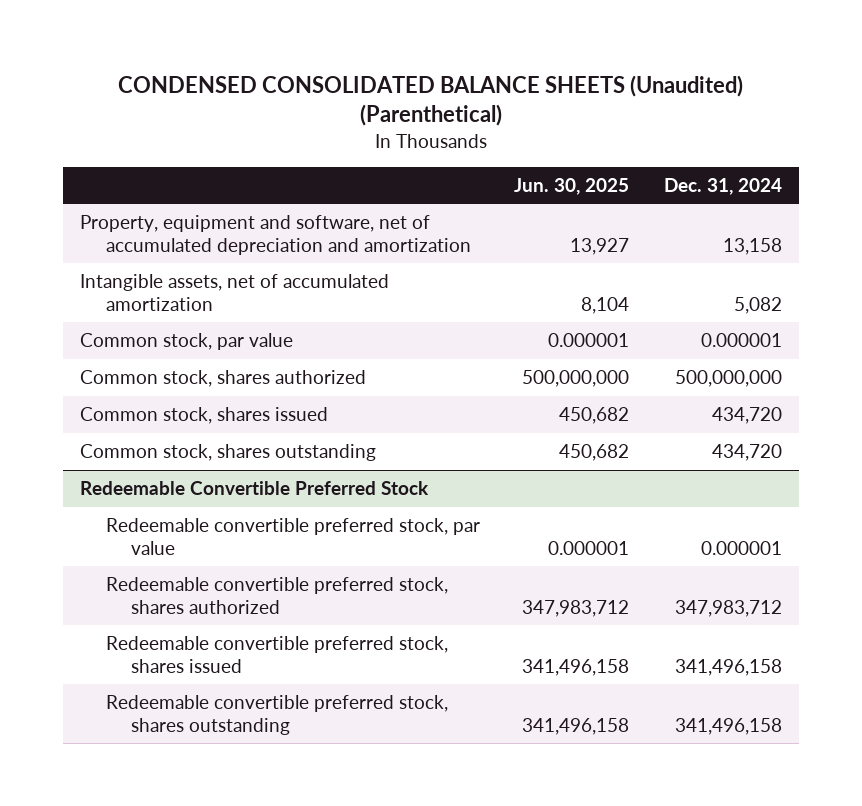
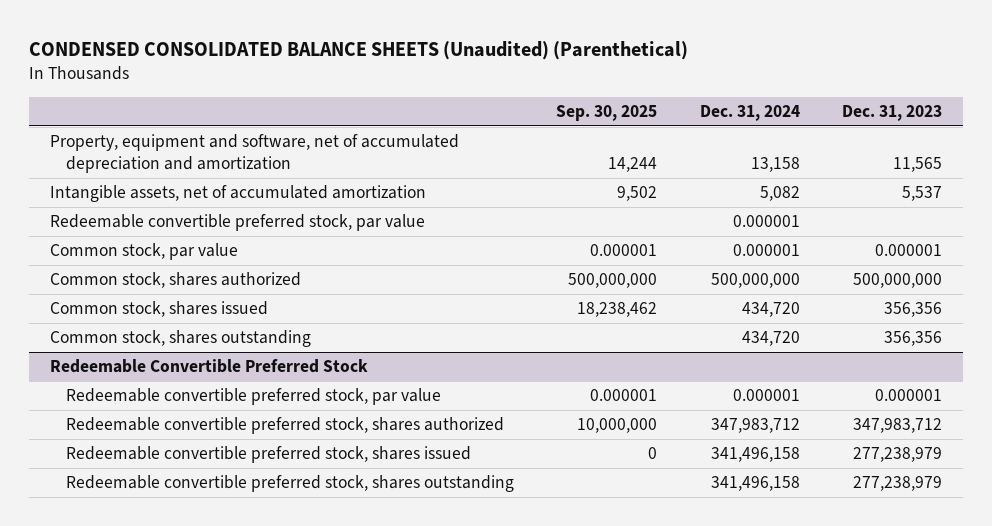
[514,177,630,195] Jun. 30, 2025 -> none
none -> [556,104,658,121] Sep. 30, 2025
none -> [841,104,942,121] Dec. 31, 2023
none -> [50,214,426,232] Redeemable convertible preferred stock, par value

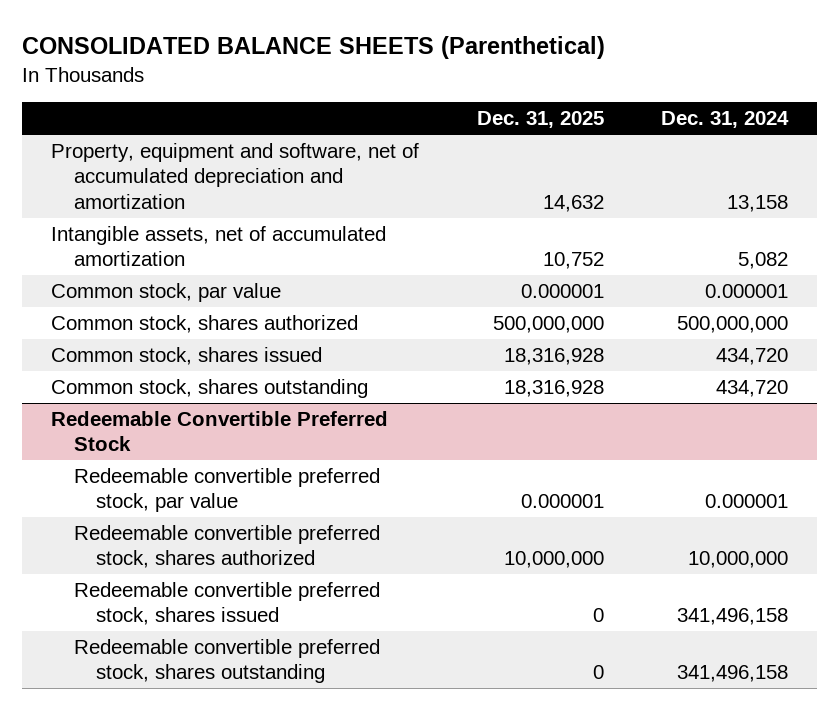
[29,40,689,60] CONDENSED CONSOLIDATED BALANCE SHEETS (Unaudited) (Parenthetical) -> [22,36,606,60] CONSOLIDATED BALANCE SHEETS (Parenthetical)
[556,104,658,121] Sep. 30, 2025 -> none
[841,104,942,121] Dec. 31, 2023 -> none
none -> [476,111,604,129] Dec. 31, 2025
[50,214,426,232] Redeemable convertible preferred stock, par value -> none
[710,418,800,434] 347,983,712 -> [688,551,789,569] 10,000,000

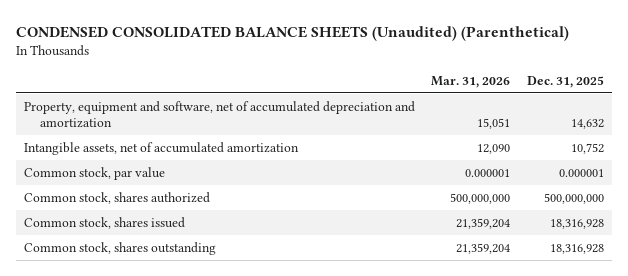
[22,36,606,60] CONSOLIDATED BALANCE SHEETS (Parenthetical) -> [16,25,570,41] CONDENSED CONSOLIDATED BALANCE SHEETS (Unaudited) (Parenthetical)
[661,111,790,129] Dec. 31, 2024 -> none
none -> [431,75,511,88] Mar. 31, 2026
[51,410,389,452] Redeemable Convertible Preferred Stock -> none
[73,467,380,513] Redeemable convertible preferred stock, par value -> none
[73,524,380,569] Redeemable convertible preferred stock, shares authorized -> none
[73,581,380,626] Redeemable convertible preferred stock, shares issued -> none
[73,638,380,684] Redeemable convertible preferred stock, shares outstanding -> none

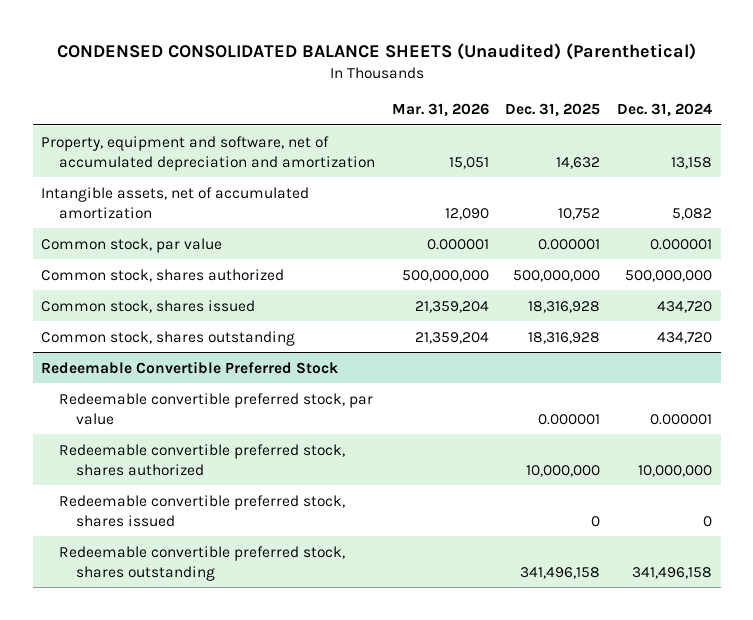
none -> [617,102,713,117] Dec. 31, 2024
none -> [41,360,339,374] Redeemable Convertible Preferred Stock
none -> [58,392,373,425] Redeemable convertible preferred stock, par value
none -> [58,443,345,476] Redeemable convertible preferred stock, shares authorized
none -> [58,494,345,527] Redeemable convertible preferred stock, shares issued
none -> [58,545,345,581] Redeemable convertible preferred stock, shares outstanding

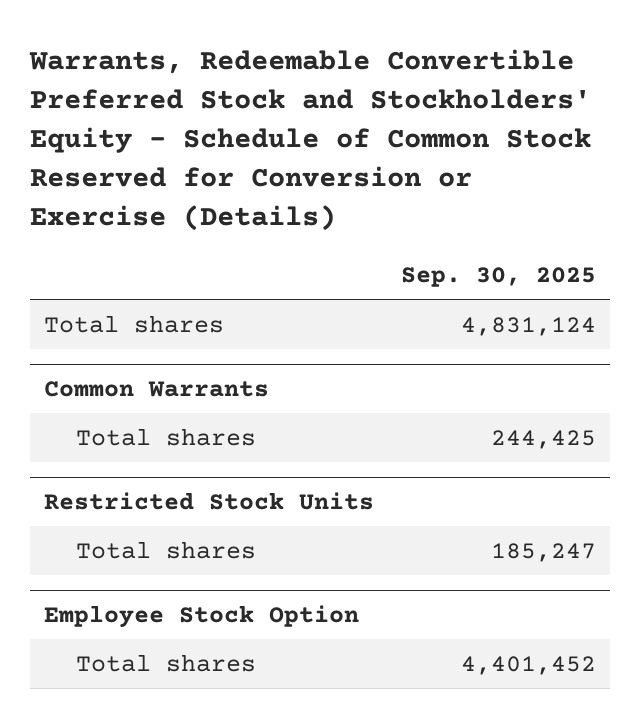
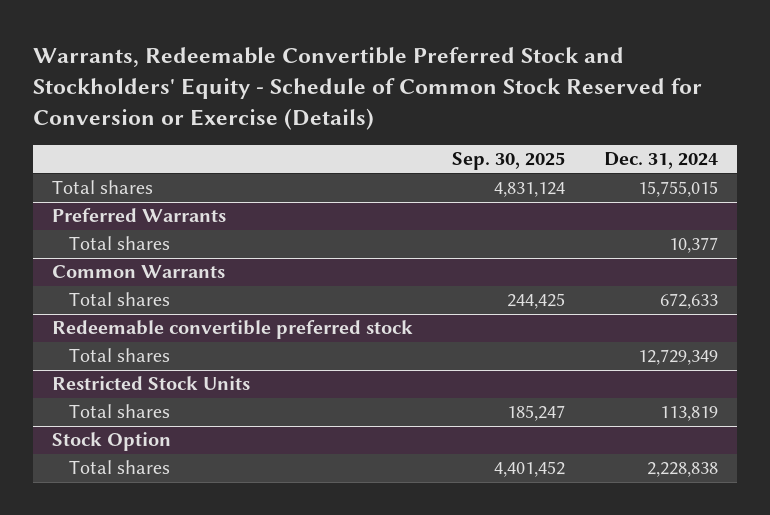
none -> [603,152,718,170] Dec. 31, 2024
none -> [52,208,227,223] Preferred Warrants
none -> [69,236,171,251] Total shares
none -> [52,320,414,340] Redeemable convertible preferred stock
none -> [69,348,171,363] Total shares
[44,605,360,629] Employee Stock Option -> [52,432,172,452] Stock Option

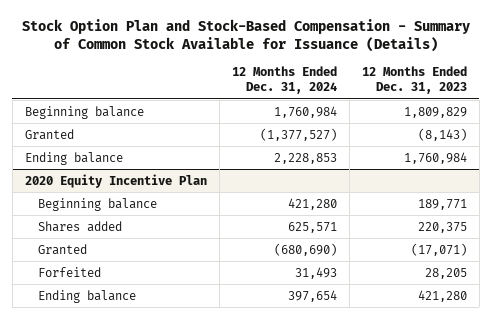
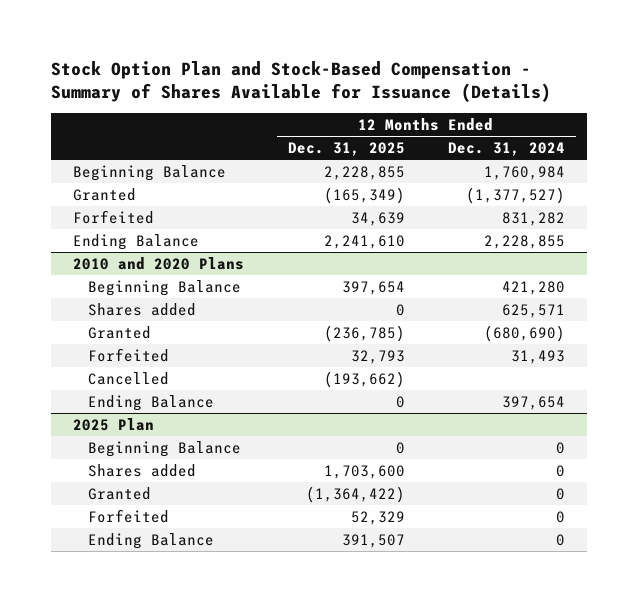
[21,18,470,53] Stock Option Plan and Stock-Based Compensation - Summary of Common Stock Available for Issuance (Details) -> [51,60,552,103] Stock Option Plan and Stock-Based Compensation - Summary of Shares Available for Issuance (Details)
[361,66,467,95] 12 Months Ended Dec. 31, 2023 -> none
none -> [287,141,405,156] Dec. 31, 2025
[24,105,144,119] Beginning balance -> [73,164,227,181] Beginning Balance
[24,173,207,188] 2020 Equity Incentive Plan -> none
none -> [73,209,155,224] Forfeited
[24,151,123,165] Ending balance -> [73,233,200,250] Ending Balance
[273,152,337,164] 2,228,853 -> [484,234,566,249] 2,228,855
none -> [73,256,245,270] 2010 and 2020 Plans
[37,197,157,211] Beginning balance -> [87,279,241,296] Beginning Balance
none -> [87,371,169,385] Cancelled
[37,289,136,303] Ending balance -> [87,394,214,411] Ending Balance
none -> [73,417,155,431] 2025 Plan
none -> [87,440,241,457] Beginning Balance
none -> [87,463,196,477] Shares added
none -> [87,486,151,500] Granted
none -> [87,508,169,523] Forfeited
none -> [87,532,214,549] Ending Balance

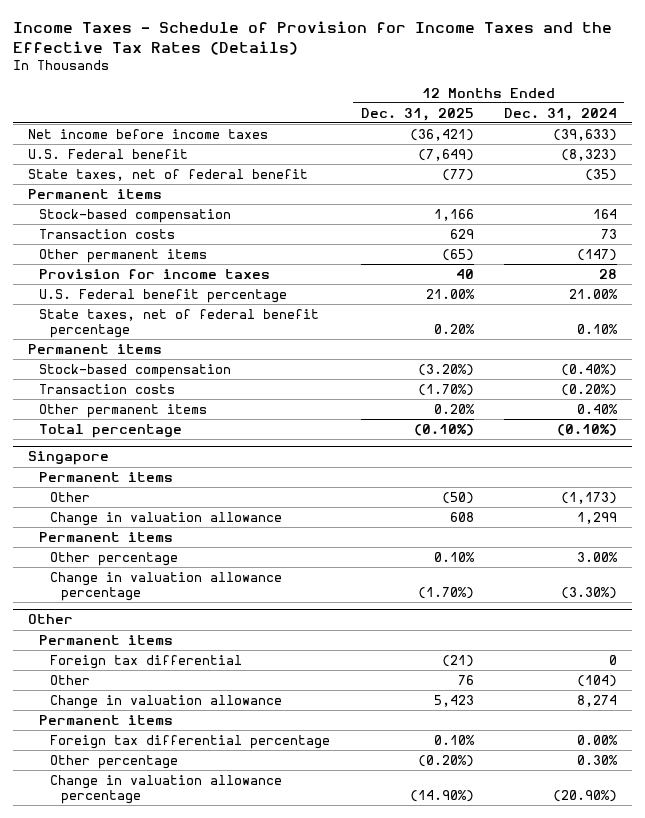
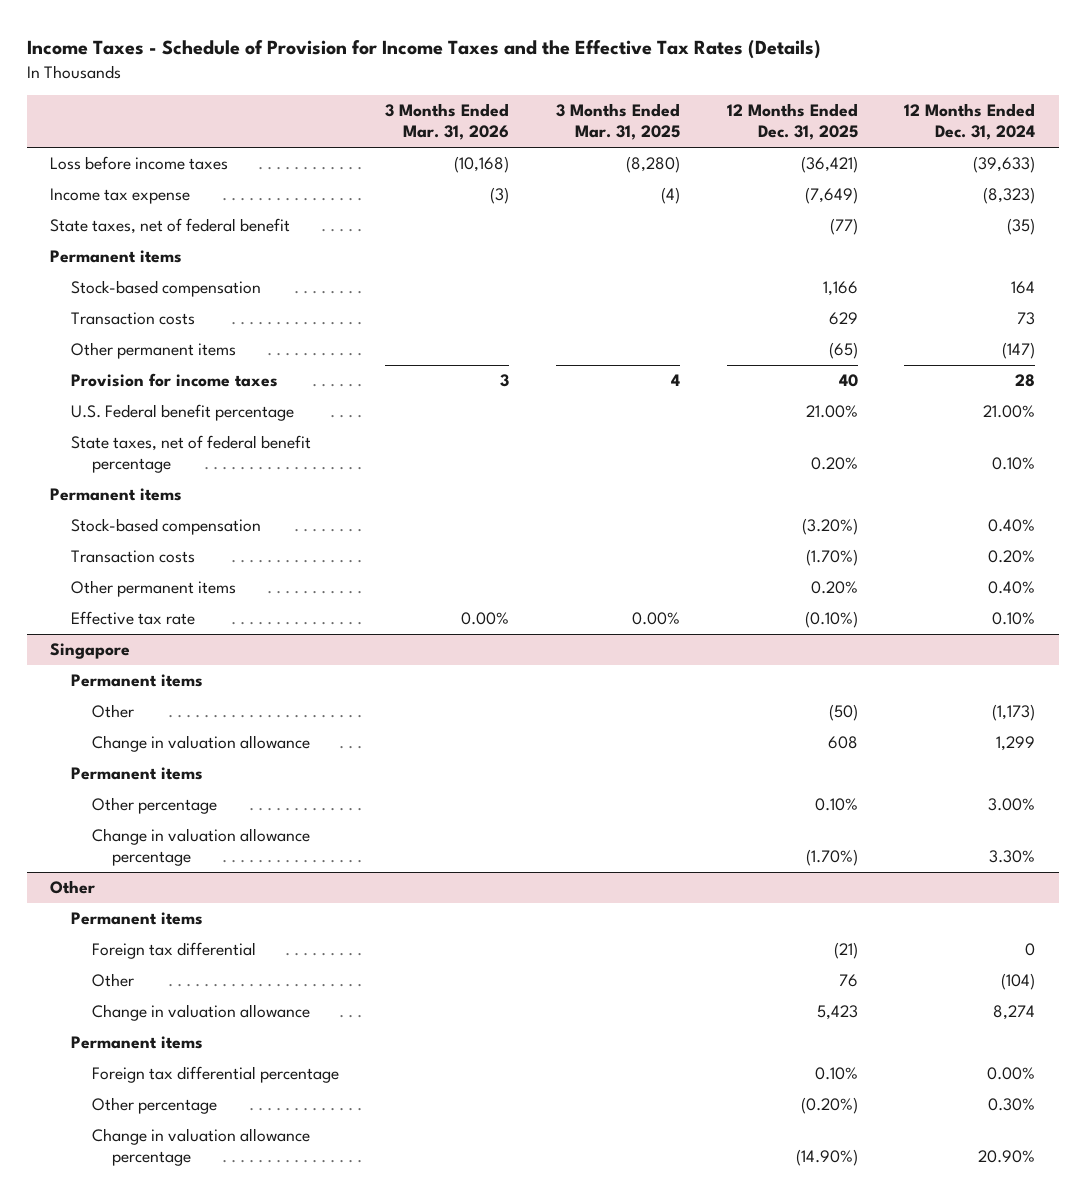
none -> [385,103,510,141] 3 Months Ended Mar. 31, 2026
none -> [555,103,680,141] 3 Months Ended Mar. 31, 2025
[28,128,269,139] Net income before income taxes -> [50,156,229,171] Loss before income taxes
[28,148,189,159] U.S. Federal benefit -> [50,188,191,205] Income tax expense
[560,363,617,376] (0.40%) -> [988,519,1036,533] 0.40%
[560,383,617,396] (0.20%) -> [988,550,1036,564] 0.20%
[39,423,183,438] Total percentage -> none
none -> [70,611,195,626] Effective tax rate
[560,586,617,599] (3.30%) -> [989,850,1036,864] 3.30%
[552,789,617,802] (20.90%) -> [978,1150,1036,1164] 20.90%

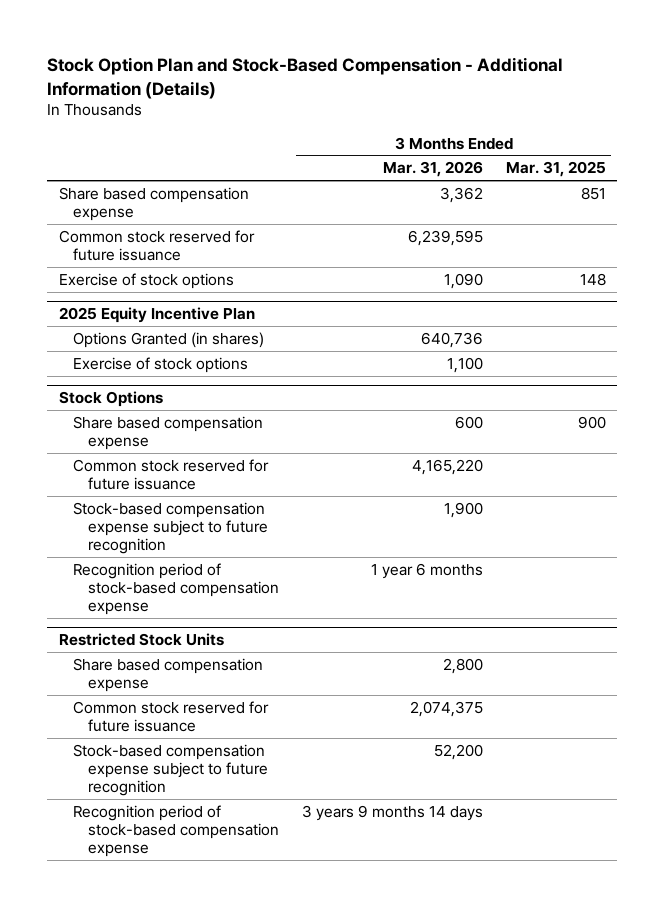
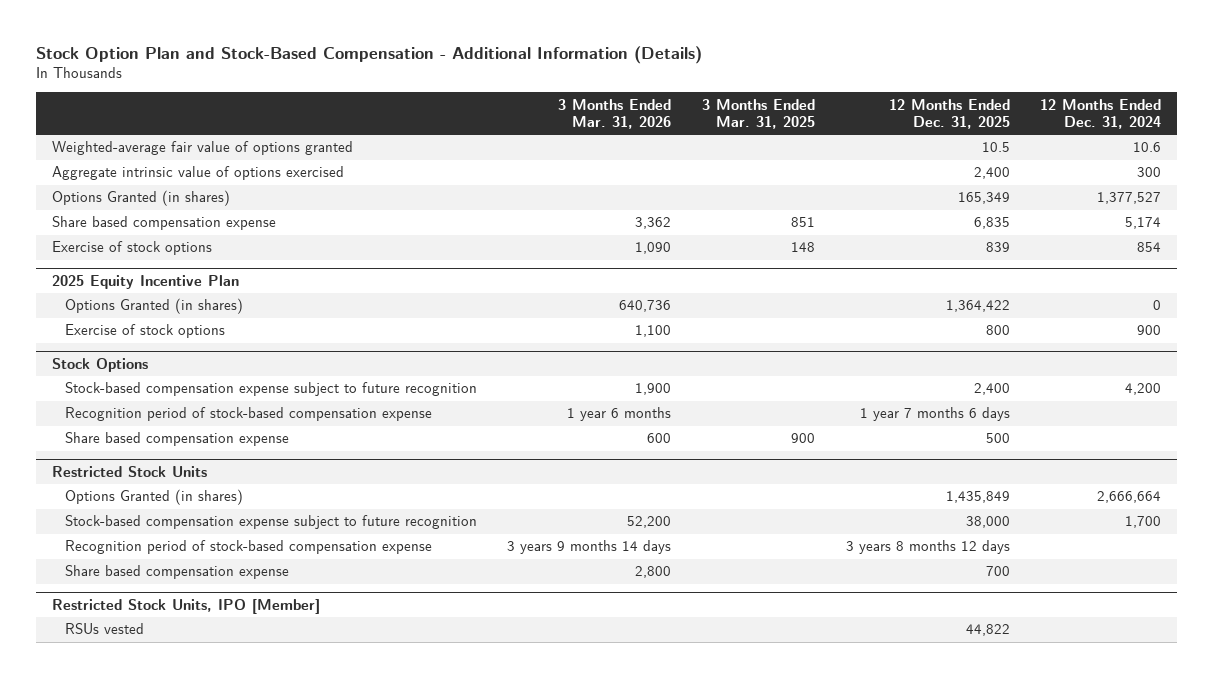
none -> [888,98,1010,129] 12 Months Ended Dec. 31, 2025
none -> [1040,98,1162,129] 12 Months Ended Dec. 31, 2024
none -> [51,141,353,156] Weighted-average fair value of options granted
none -> [51,166,344,181] Aggregate intrinsic value of options exercised
none -> [51,190,230,207] Options Granted (in shares)
[58,229,255,261] Common stock reserved for future issuance -> none
[73,458,270,490] Common stock reserved for future issuance -> none
[73,415,264,450] Share based compensation expense -> [64,432,289,447] Share based compensation expense
[73,700,270,732] Common stock reserved for future issuance -> none
none -> [64,489,243,506] Options Granted (in shares)
[73,657,264,692] Share based compensation expense -> [64,565,289,580] Share based compensation expense
none -> [51,598,320,614] Restricted Stock Units, IPO [Member]
none -> [64,623,144,635] RSUs vested

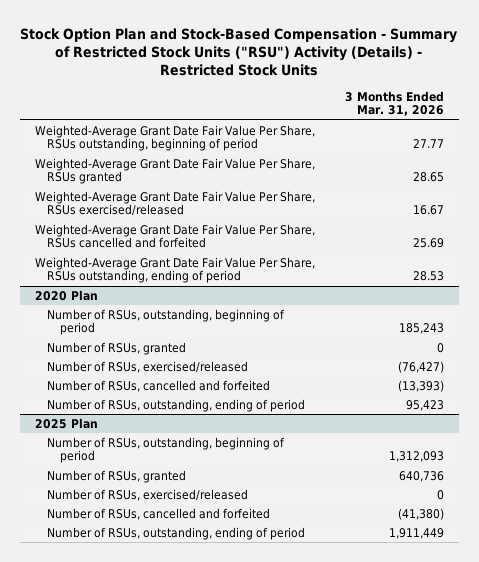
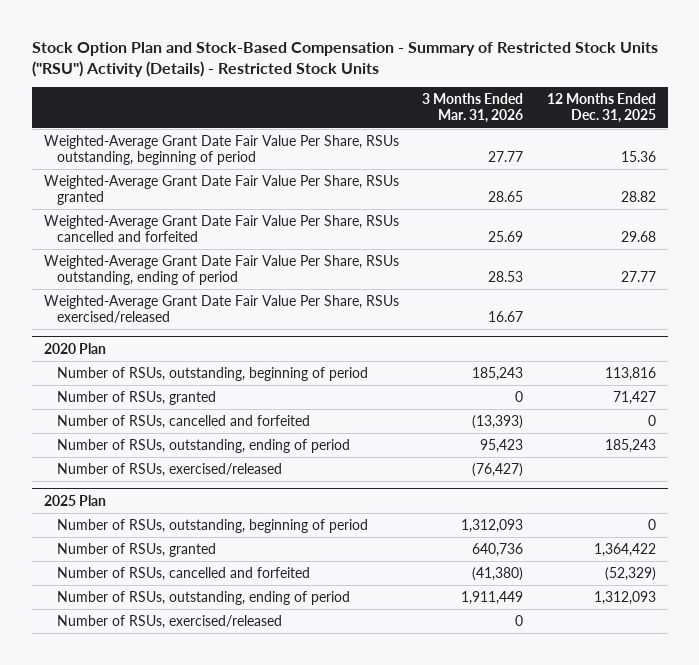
none -> [546,93,656,124] 12 Months Ended Dec. 31, 2025
[35,190,316,217] Weighted-Average Grant Date Fair Value Per Share, RSUs exercised/released -> [43,295,399,323] Weighted-Average Grant Date Fair Value Per Share, RSUs exercised/released
[47,360,249,373] Number of RSUs, exercised/released -> [57,463,283,478] Number of RSUs, exercised/released
[47,488,249,501] Number of RSUs, exercised/released -> [57,615,283,630] Number of RSUs, exercised/released

